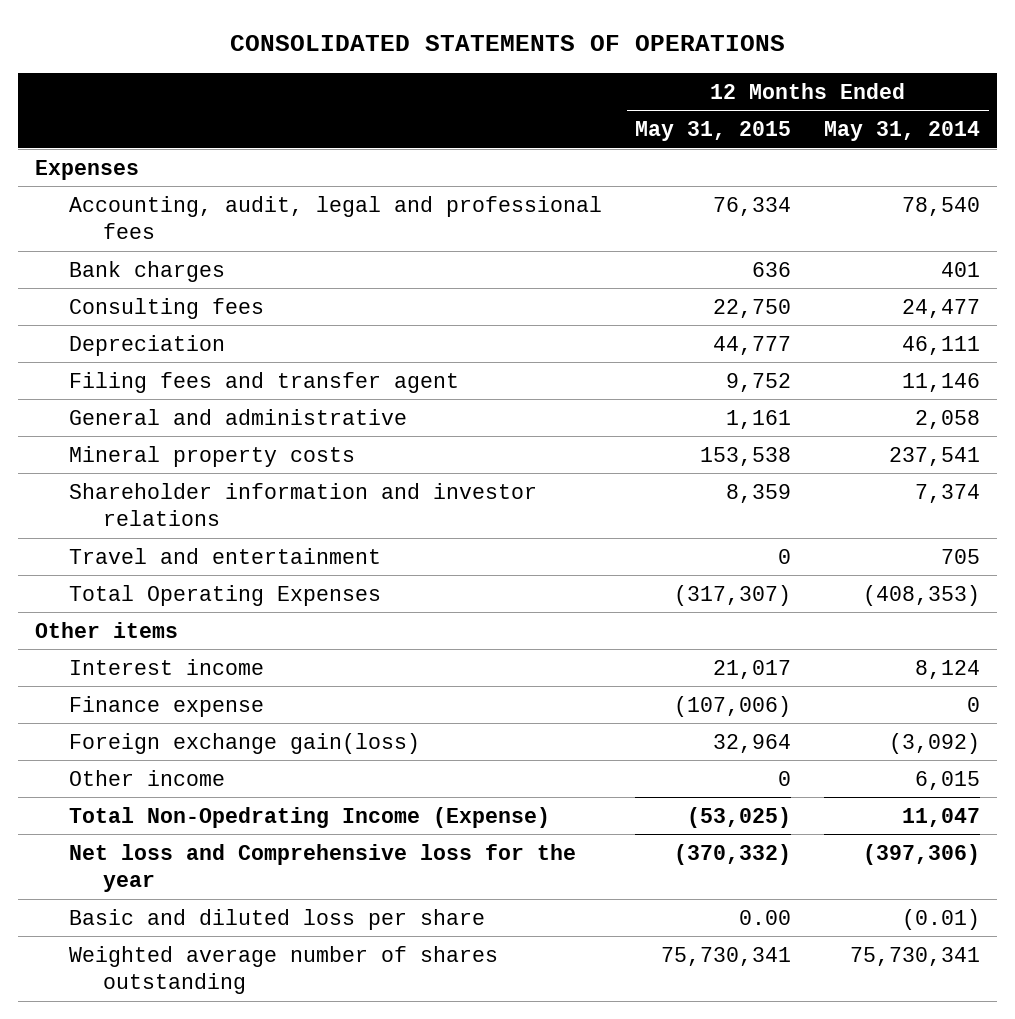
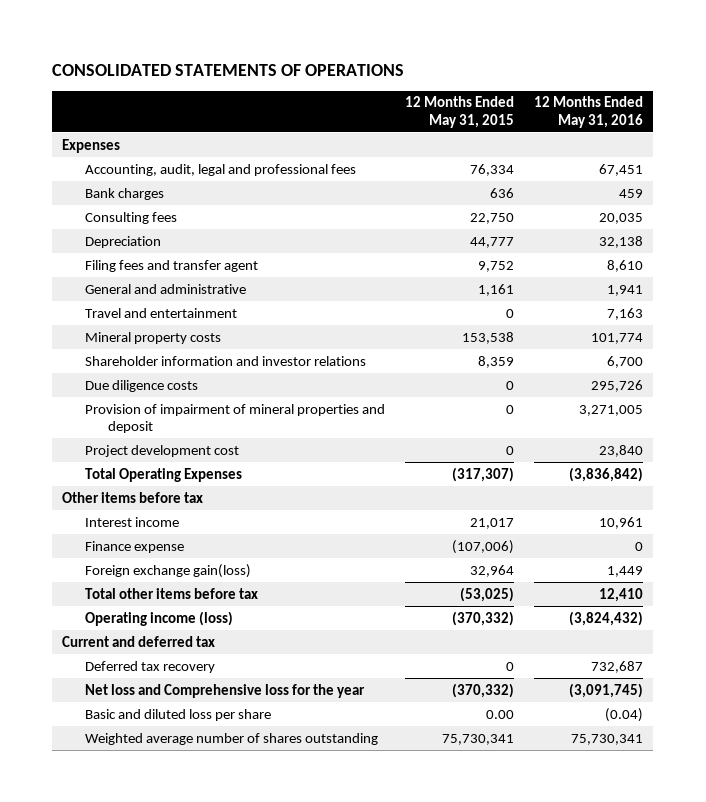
[824,120,981,141] May 31, 2014 -> none
none -> [534,96,644,128] 12 Months Ended May 31, 2016
[68,547,381,564] Travel and entertainment -> [85,307,238,318] Travel and entertainment
none -> [85,379,199,392] Due diligence costs
none -> [85,403,386,434] Provision of impairment of mineral properties and deposit
none -> [85,444,240,457] Project development cost
[34,621,178,638] Other items -> [62,491,204,503] Other items before tax
[68,769,225,786] Other income -> none
[68,806,550,828] Total Non-Opedrating Income (Expense) -> [85,587,259,599] Total other items before tax
none -> [85,610,234,626] Operating income (loss)
none -> [62,635,216,647] Current and deferred tax
none -> [85,660,216,673] Deferred tax recovery

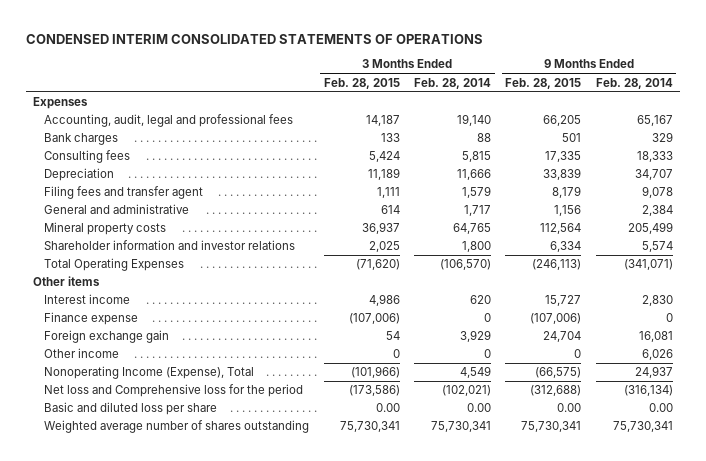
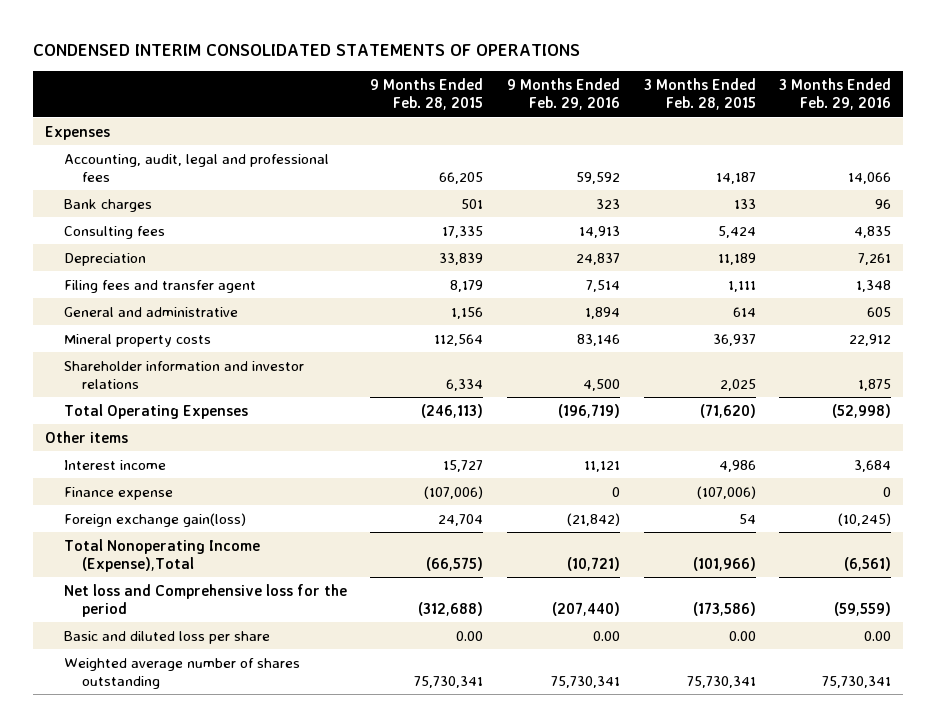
[413,77,491,89] Feb. 28, 2014 -> none
[595,77,673,89] Feb. 28, 2014 -> none
none -> [506,77,620,111] 9 Months Ended Feb. 29, 2016
none -> [779,77,892,111] 3 Months Ended Feb. 29, 2016
[44,348,120,359] Other income -> none
[44,330,170,344] Foreign exchange gain -> [63,512,246,527] Foreign exchange gain(loss)
[44,366,255,380] Nonoperating Income (Expense), Total -> [63,538,260,573] Total Nonoperating Income (Expense),Total

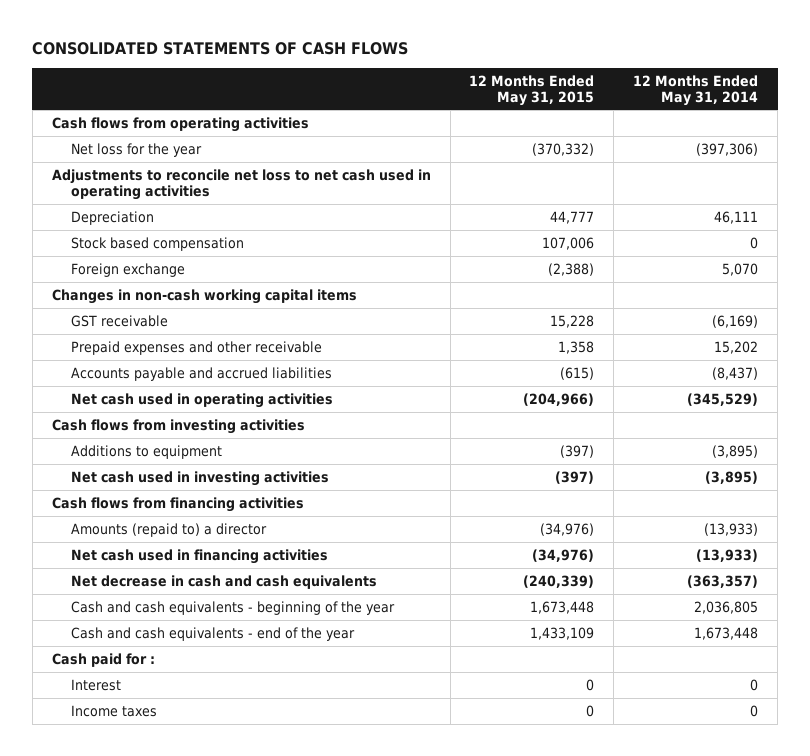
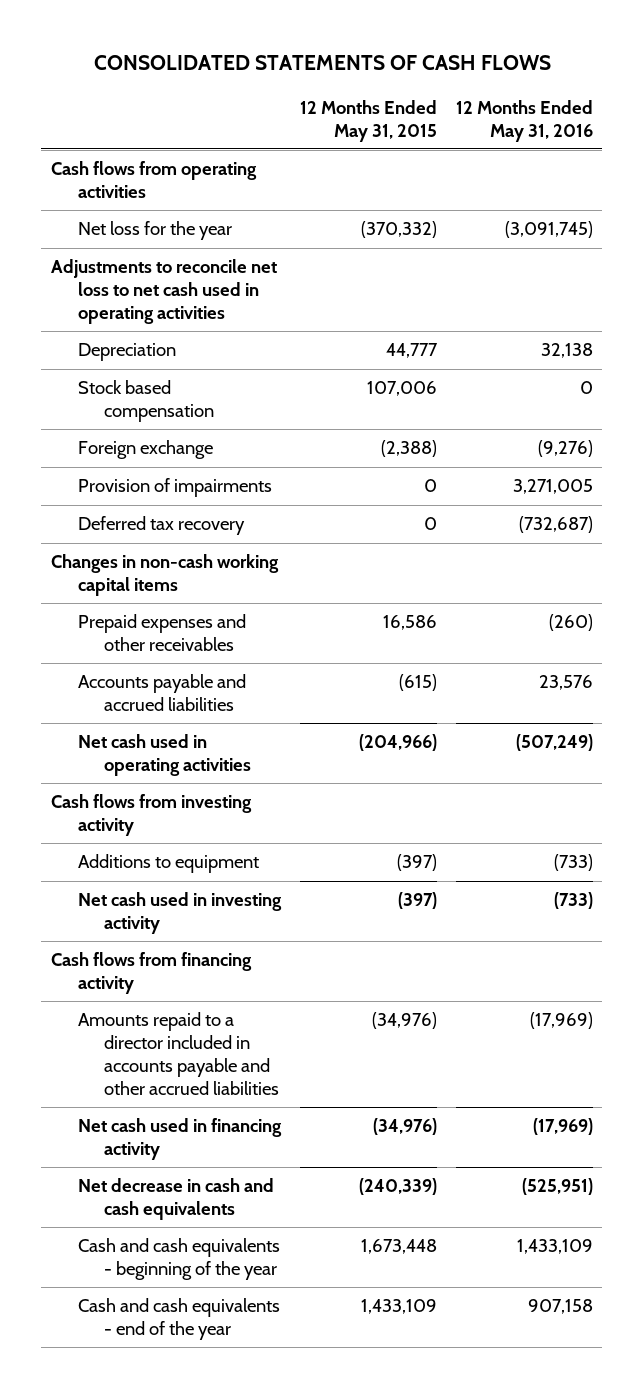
[633,74,759,106] 12 Months Ended May 31, 2014 -> none
none -> [455,99,593,142] 12 Months Ended May 31, 2016
none -> [77,478,272,498] Provision of impairments
none -> [77,516,245,536] Deferred tax recovery
[71,315,169,328] GST receivable -> none
[71,341,323,356] Prepaid expenses and other receivable -> [77,614,246,652] Prepaid expenses and other receivables
[558,341,595,355] 1,358 -> [382,615,437,631] 16,586
[51,419,305,435] Cash flows from investing activities -> [50,794,252,837] Cash flows from investing activity
[71,471,330,487] Net cash used in investing activities -> [77,892,282,935] Net cash used in investing activity
[51,497,304,513] Cash flows from financing activities -> [50,952,252,995] Cash flows from financing activity
[71,523,268,538] Amounts (repaid to) a director -> [77,1012,280,1095] Amounts repaid to a director included in accounts payable and other accrued liabilities
[71,549,329,565] Net cash used in financing activities -> [77,1118,282,1161] Net cash used in financing activity
[51,653,155,668] Cash paid for : -> none
[71,679,122,692] Interest -> none
[71,705,158,718] Income taxes -> none

